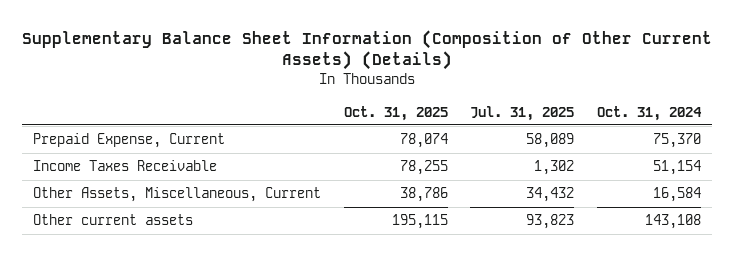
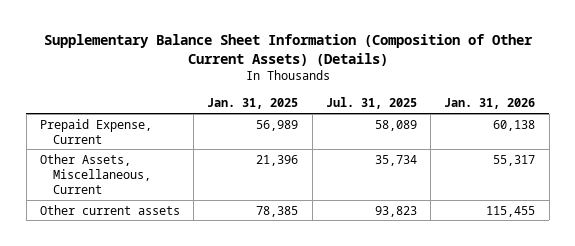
[343,105,448,121] Oct. 31, 2025 -> none
[596,105,702,121] Oct. 31, 2024 -> none
none -> [207,98,299,110] Jan. 31, 2025
none -> [444,98,536,110] Jan. 31, 2026
[33,160,218,172] Income Taxes Receivable -> none
[526,187,575,203] 34,432 -> [374,154,417,166] 35,734

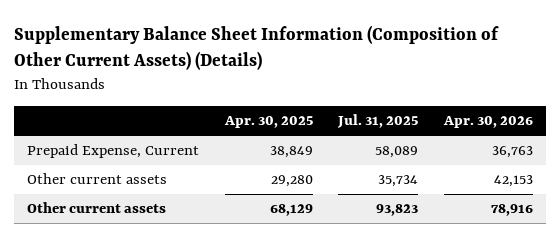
[207,98,299,110] Jan. 31, 2025 -> none
[444,98,536,110] Jan. 31, 2026 -> none
none -> [223,116,313,129] Apr. 30, 2025
none -> [443,116,534,129] Apr. 30, 2026
[39,153,151,194] Other Assets, Miscellaneous, Current -> [27,173,168,185] Other current assets

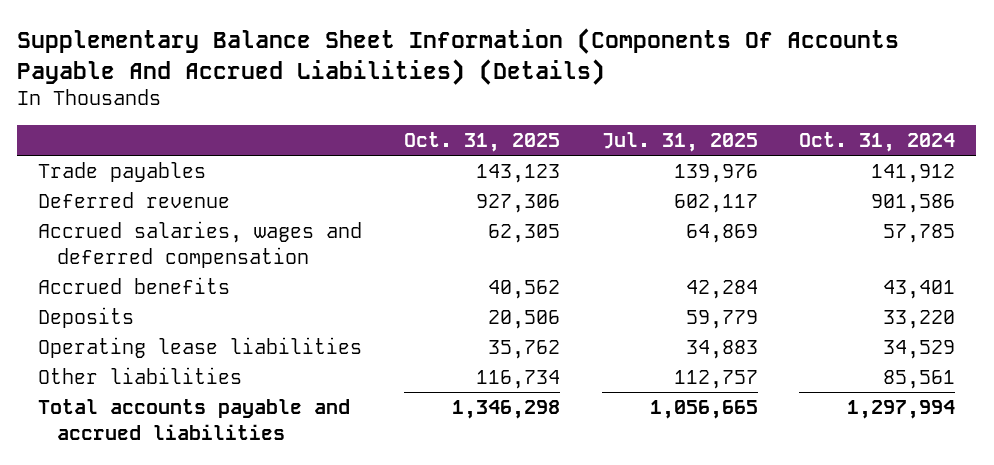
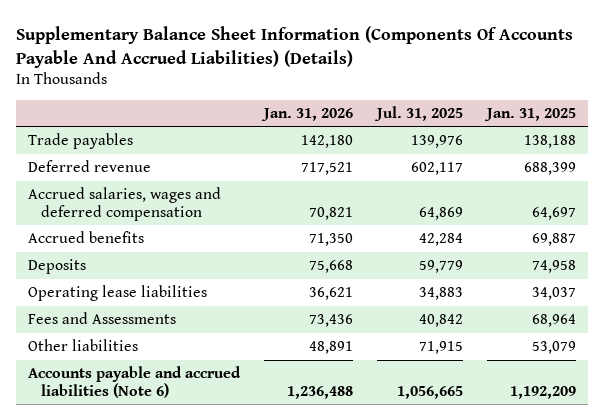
[403,131,560,152] Oct. 31, 2025 -> none
[799,131,956,152] Oct. 31, 2024 -> none
none -> [260,107,353,121] Jan. 31, 2026
none -> [484,107,577,121] Jan. 31, 2025
none -> [27,312,176,325] Fees and Assessments
[673,370,758,390] 112,757 -> [418,341,463,355] 71,915
[38,399,351,440] Total accounts payable and accrued liabilities -> [27,366,241,398] Accounts payable and accrued liabilities (Note 6)

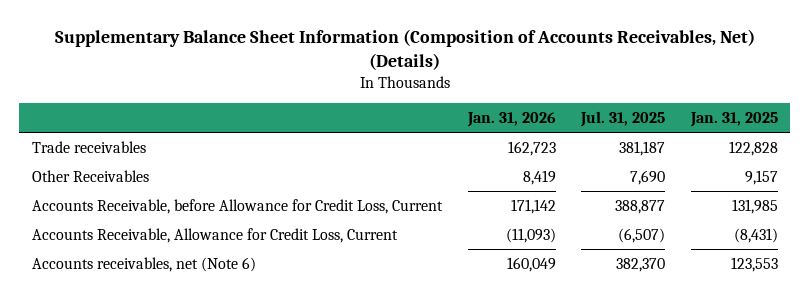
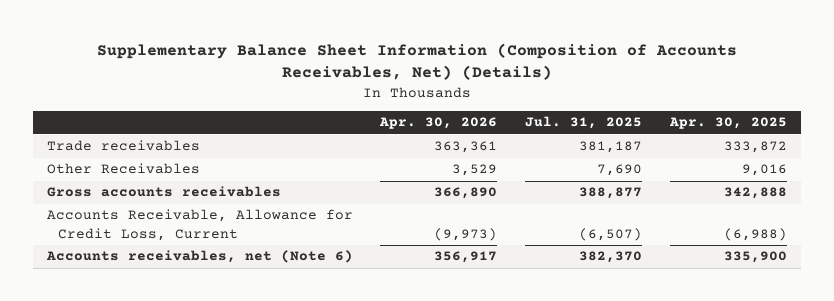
[466,111,556,127] Jan. 31, 2026 -> none
[689,111,778,127] Jan. 31, 2025 -> none
none -> [379,117,498,130] Apr. 30, 2026
none -> [669,117,788,130] Apr. 30, 2025
[32,198,444,214] Accounts Receivable, before Allowance for Credit Loss, Current -> [46,186,281,198] Gross accounts receivables

